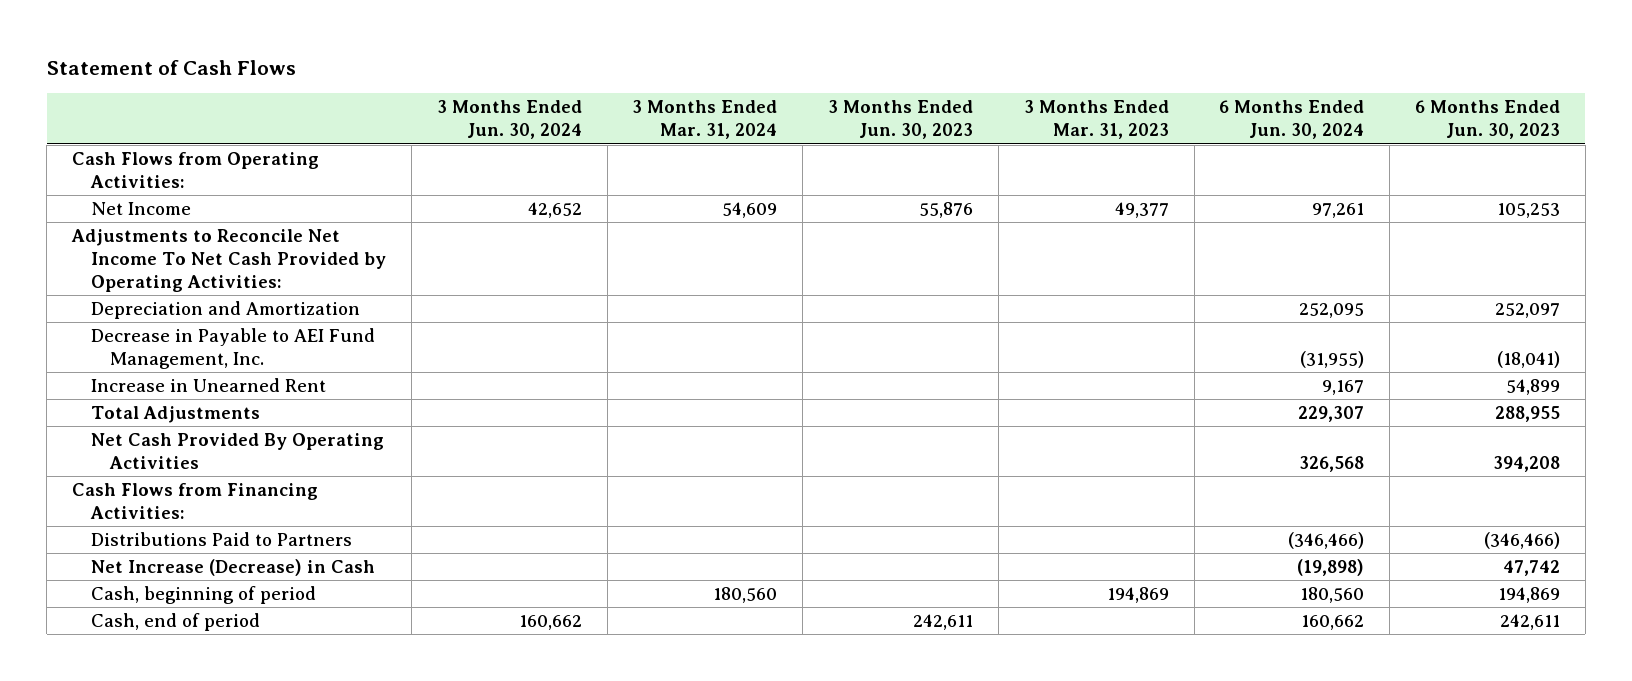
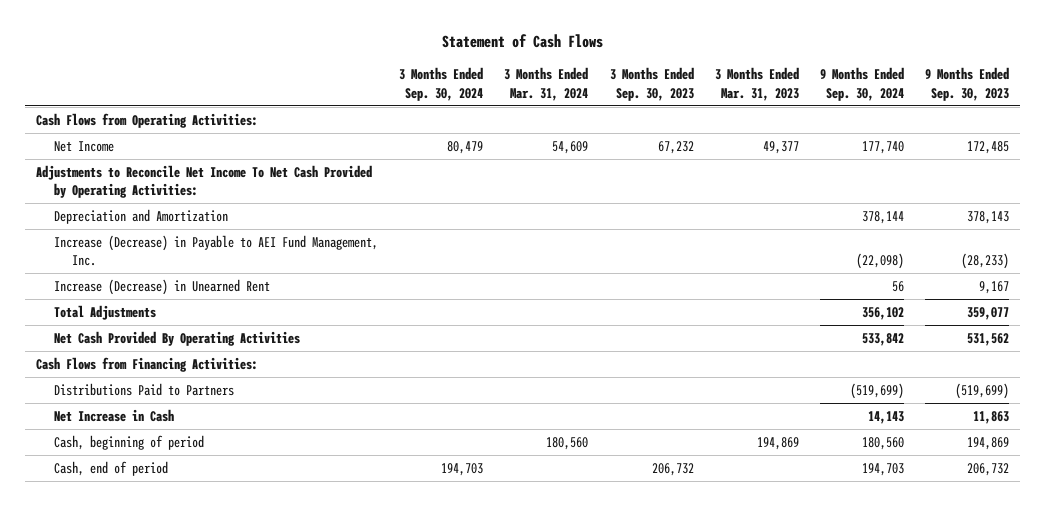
[436,100,582,140] 3 Months Ended Jun. 30, 2024 -> none
[828,100,974,140] 3 Months Ended Jun. 30, 2023 -> none
[1219,100,1365,140] 6 Months Ended Jun. 30, 2024 -> none
[1415,100,1561,140] 6 Months Ended Jun. 30, 2023 -> none
none -> [399,67,484,101] 3 Months Ended Sep. 30, 2024
none -> [609,67,694,101] 3 Months Ended Sep. 30, 2023
none -> [820,67,905,101] 9 Months Ended Sep. 30, 2024
none -> [925,67,1010,101] 9 Months Ended Sep. 30, 2023
[91,328,376,369] Decrease in Payable to AEI Fund Management, Inc. -> [54,235,379,267] Increase (Decrease) in Payable to AEI Fund Management, Inc.
[91,378,327,393] Increase in Unearned Rent -> [54,279,271,296] Increase (Decrease) in Unearned Rent
[91,559,376,577] Net Increase (Decrease) in Cash -> [54,409,175,423] Net Increase in Cash

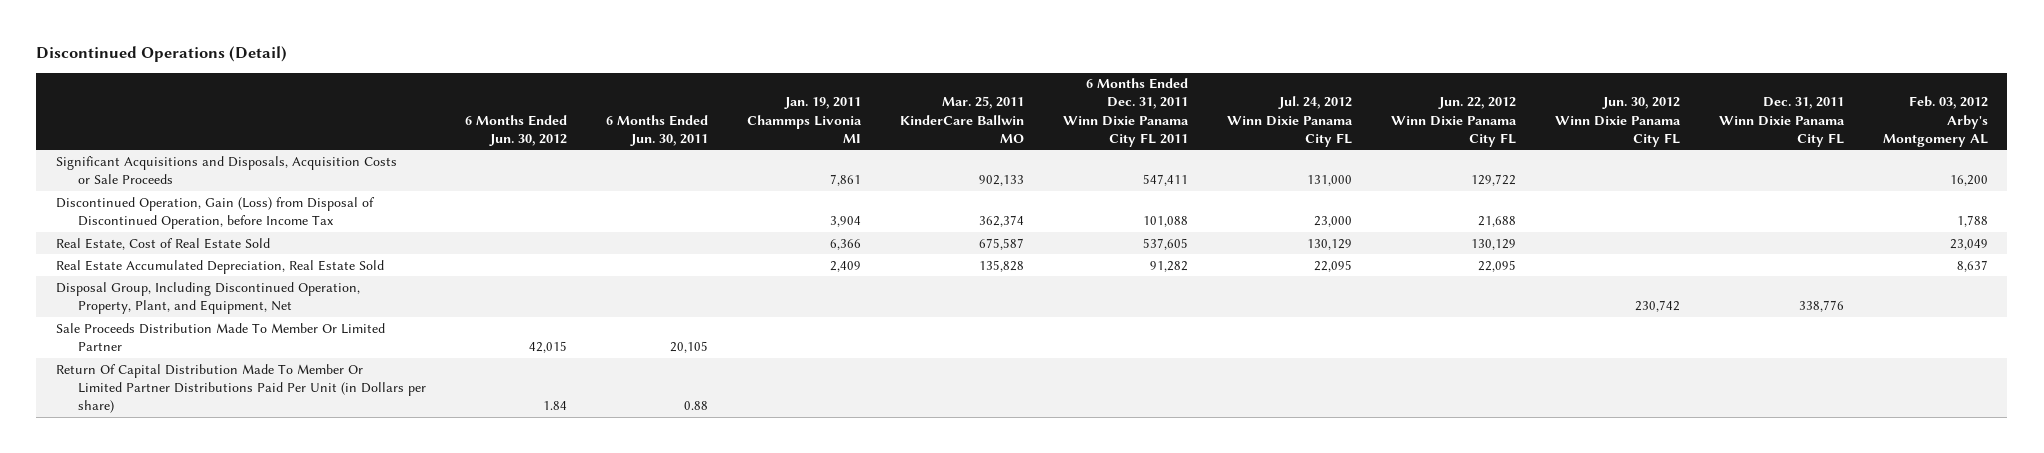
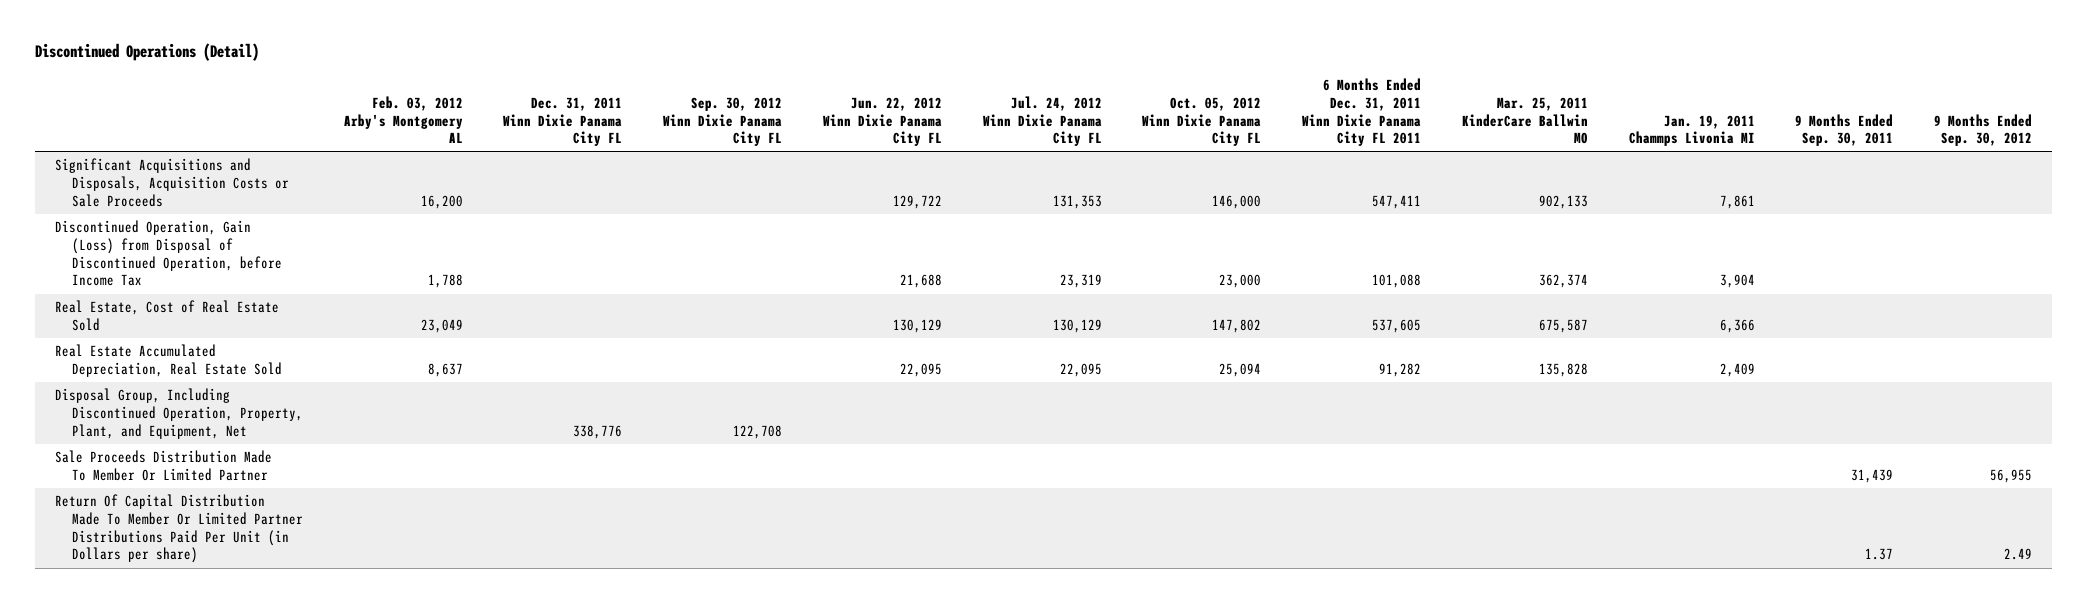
[465,114,568,146] 6 Months Ended Jun. 30, 2012 -> none
[606,114,709,146] 6 Months Ended Jun. 30, 2011 -> none
[1554,97,1681,147] Jun. 30, 2012 Winn Dixie Panama City FL -> none
none -> [663,96,783,147] Sep. 30, 2012 Winn Dixie Panama City FL
none -> [1142,96,1262,147] Oct. 05, 2012 Winn Dixie Panama City FL
none -> [1795,113,1894,147] 9 Months Ended Sep. 30, 2011
none -> [1933,113,2032,147] 9 Months Ended Sep. 30, 2012
[1307,174,1353,186] 131,000 -> [1052,194,1102,209] 131,353
[1314,215,1353,227] 23,000 -> [1059,274,1102,289] 23,319

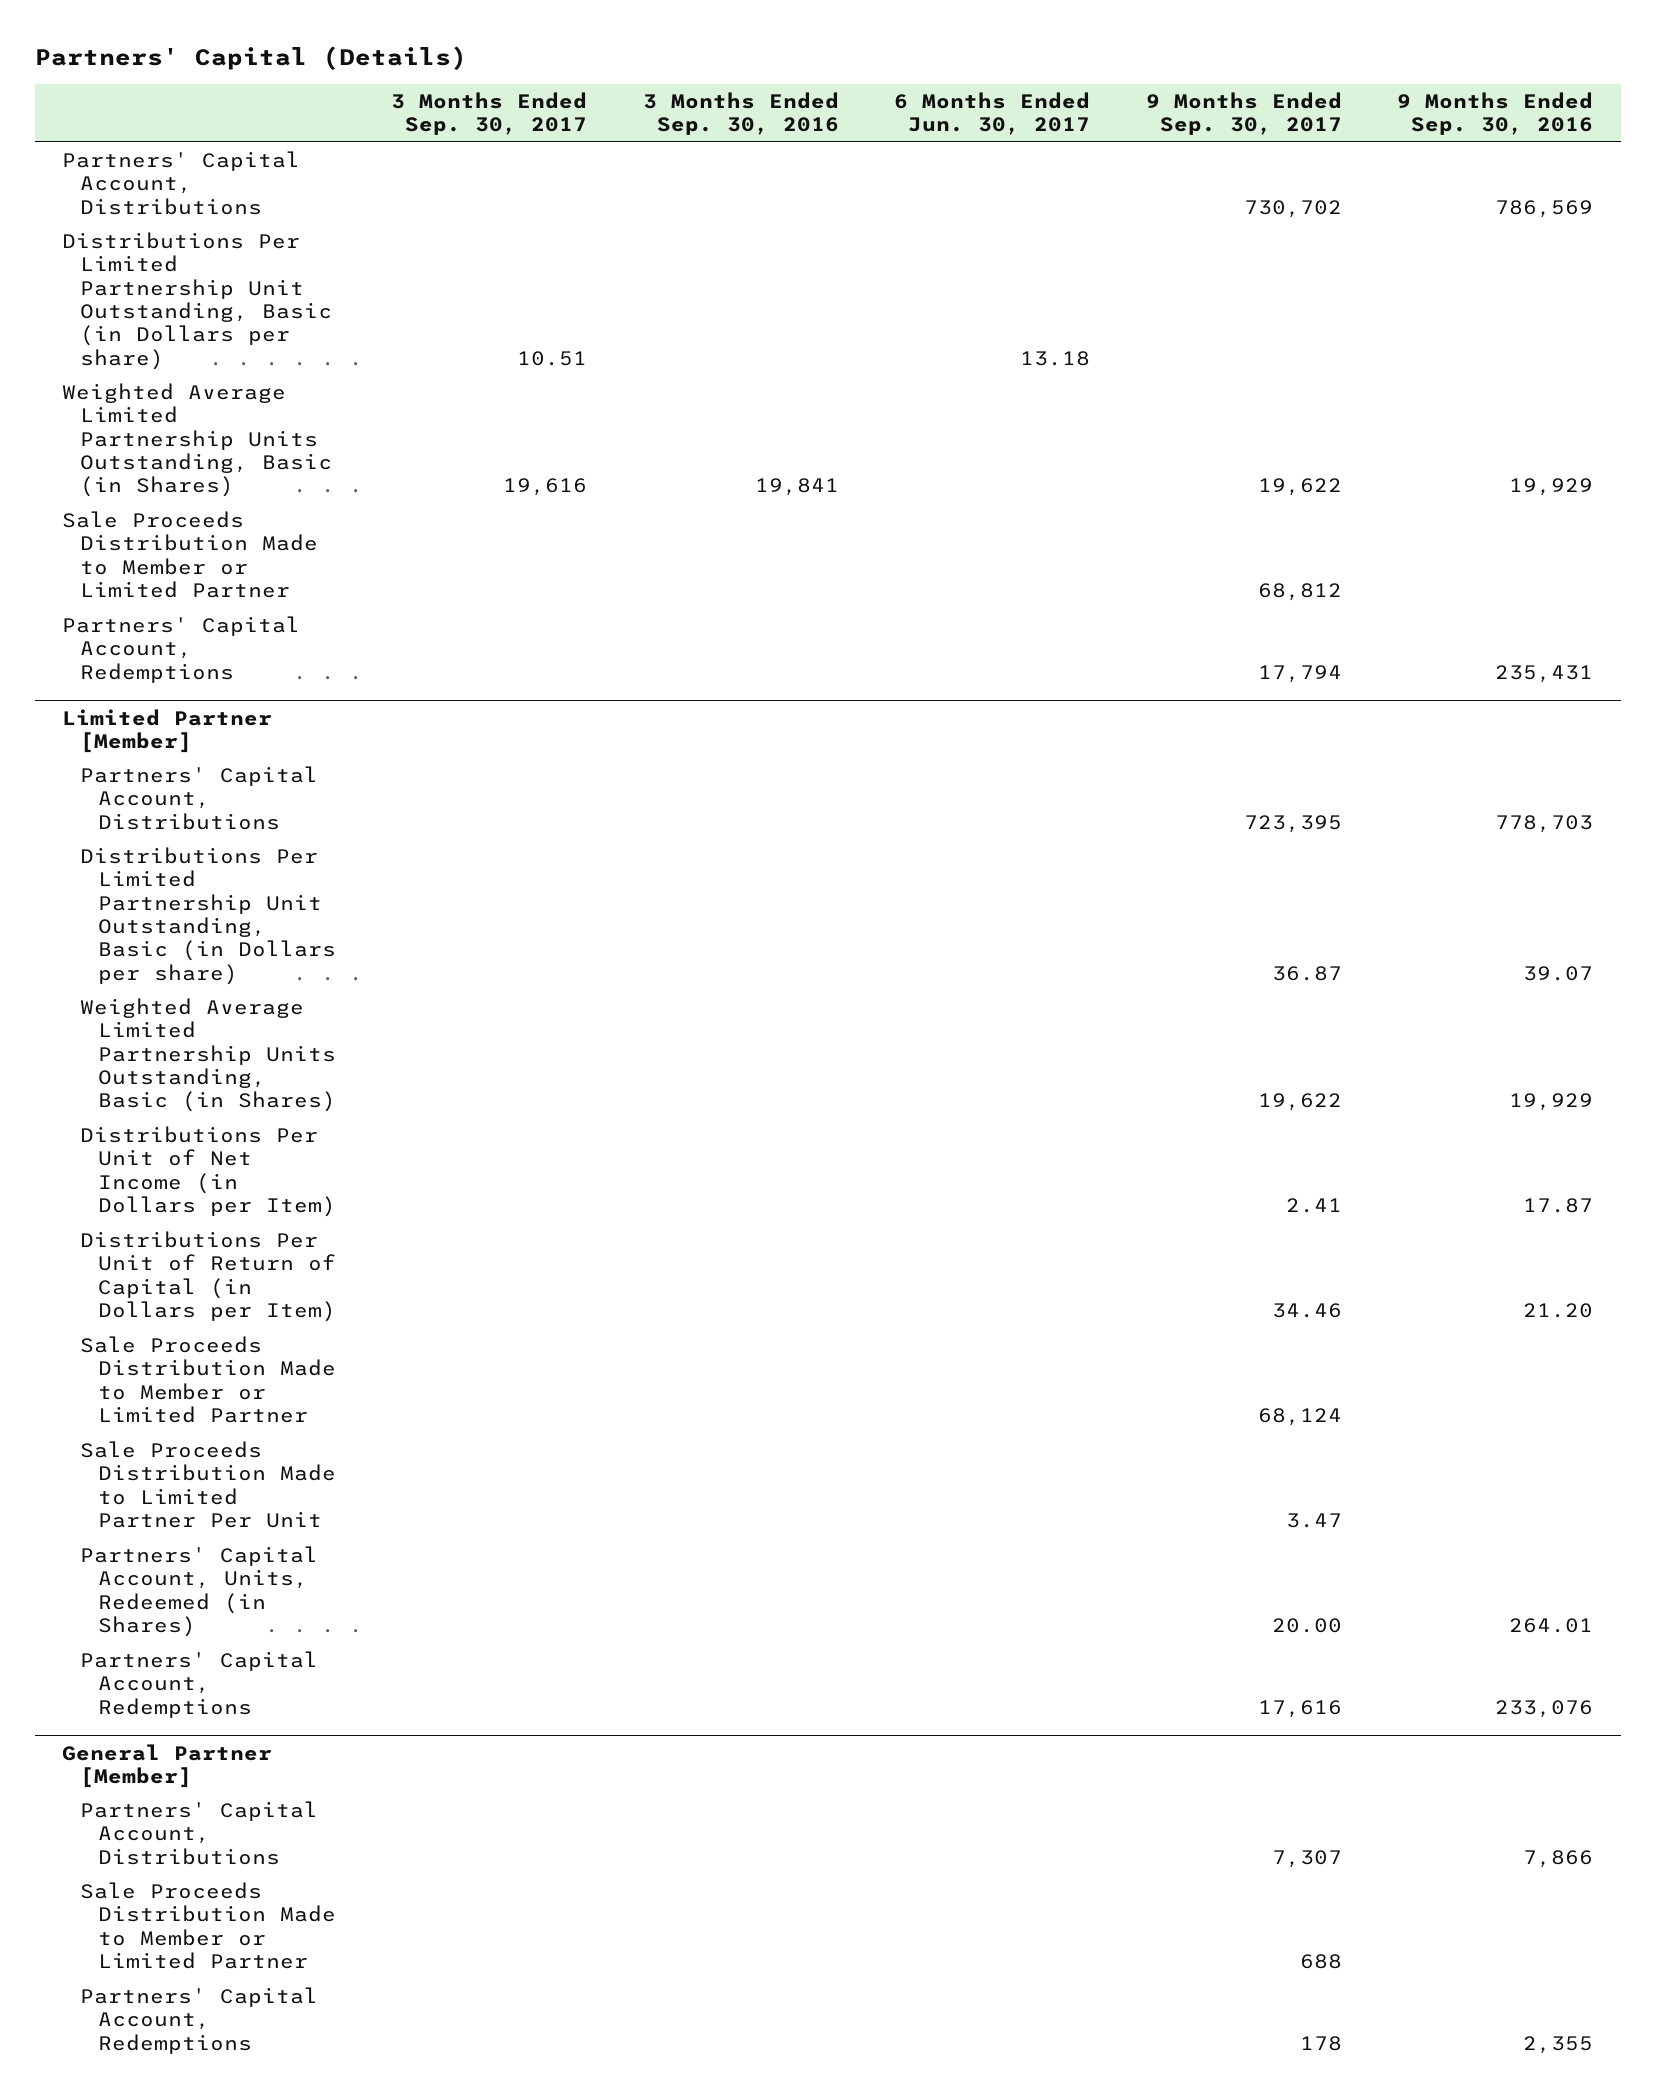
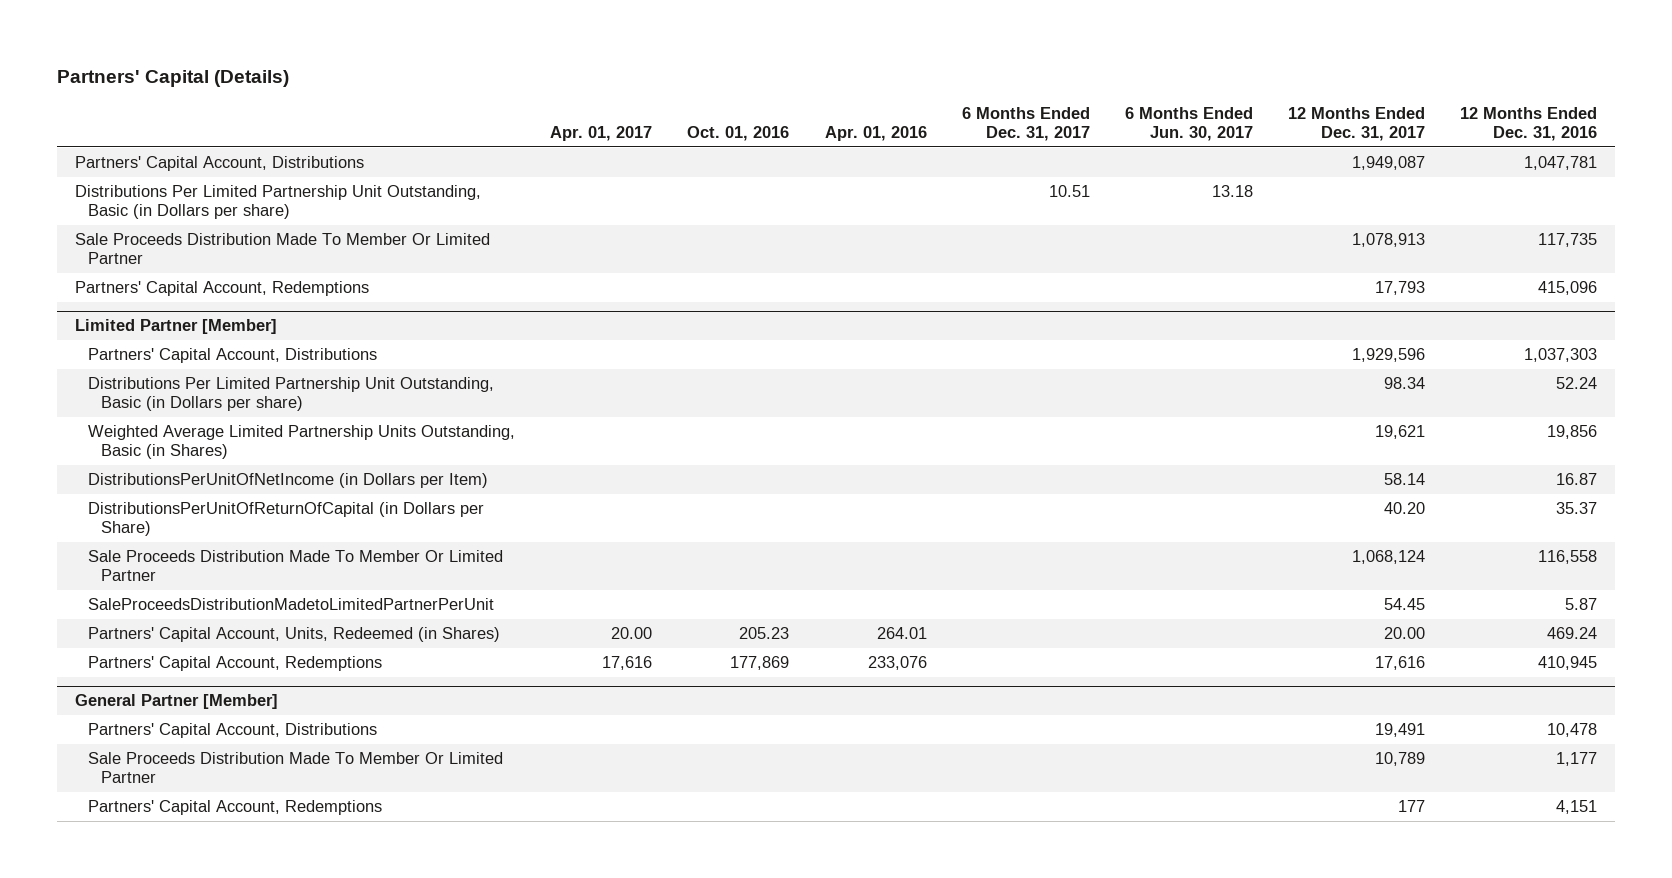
[391,92,588,136] 3 Months Ended Sep. 30, 2017 -> none
[642,92,839,136] 3 Months Ended Sep. 30, 2016 -> none
[1145,92,1342,136] 9 Months Ended Sep. 30, 2017 -> none
[1397,92,1594,136] 9 Months Ended Sep. 30, 2016 -> none
none -> [550,125,653,141] Apr. 01, 2017
none -> [687,125,790,141] Oct. 01, 2016
none -> [824,125,927,141] Apr. 01, 2016
none -> [961,106,1090,141] 6 Months Ended Dec. 31, 2017
none -> [1287,106,1425,141] 12 Months Ended Dec. 31, 2017
none -> [1460,106,1598,141] 12 Months Ended Dec. 31, 2016
[62,382,332,498] Weighted Average Limited Partnership Units Outstanding, Basic (in Shares) -> none
[62,510,318,599] Sale Proceeds Distribution Made to Member or Limited Partner -> [74,232,490,264] Sale Proceeds Distribution Made To Member Or Limited Partner
[79,1125,336,1218] Distributions Per Unit of Net Income (in Dollars per Item) -> [88,472,489,488] DistributionsPerUnitOfNetIncome (in Dollars per Item)
[79,1230,336,1323] Distributions Per Unit of Return of Capital (in Dollars per Item) -> [88,501,485,536] DistributionsPerUnitOfReturnOfCapital (in Dollars per Share)
[79,1335,336,1424] Sale Proceeds Distribution Made to Member or Limited Partner -> [88,549,504,581] Sale Proceeds Distribution Made To Member Or Limited Partner
[79,1440,336,1529] Sale Proceeds Distribution Made to Limited Partner Per Unit -> [88,597,495,610] SaleProceedsDistributionMadetoLimitedPartnerPerUnit
[79,1881,336,1970] Sale Proceeds Distribution Made to Member or Limited Partner -> [88,751,504,783] Sale Proceeds Distribution Made To Member Or Limited Partner

